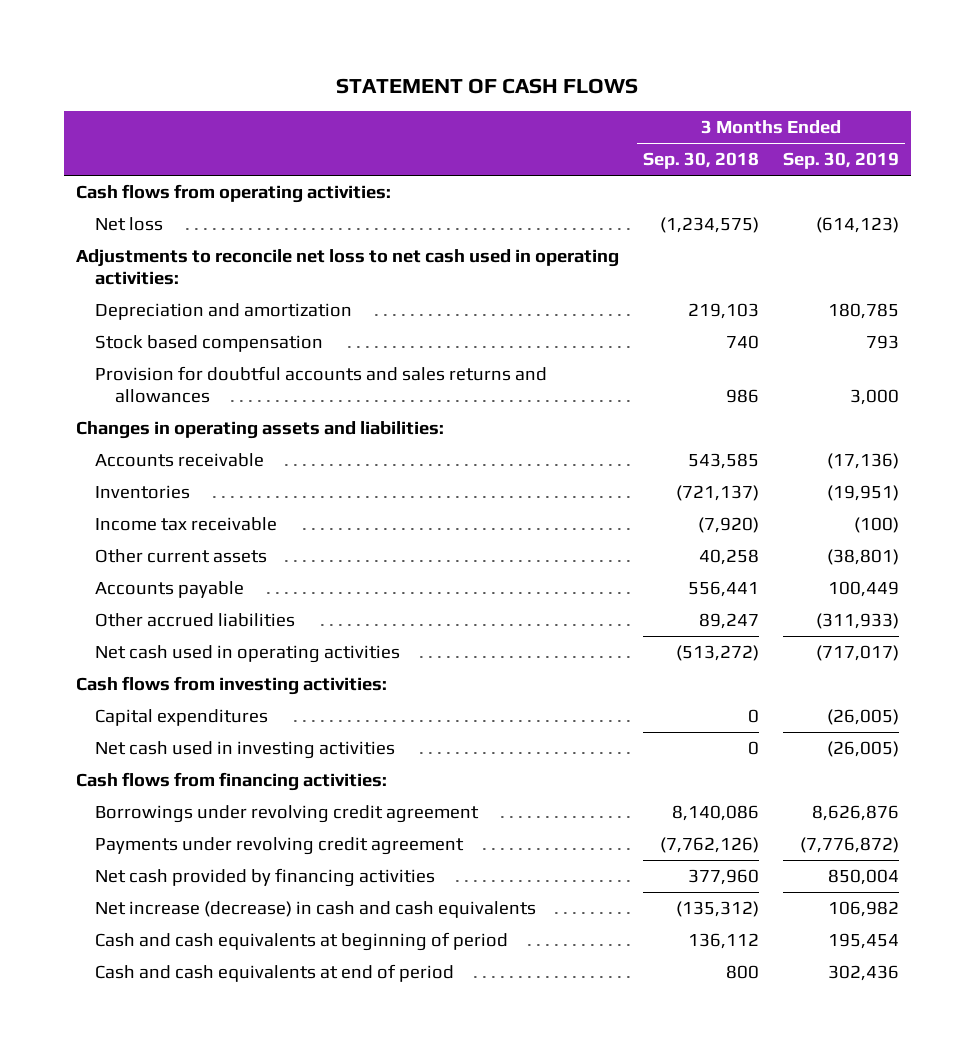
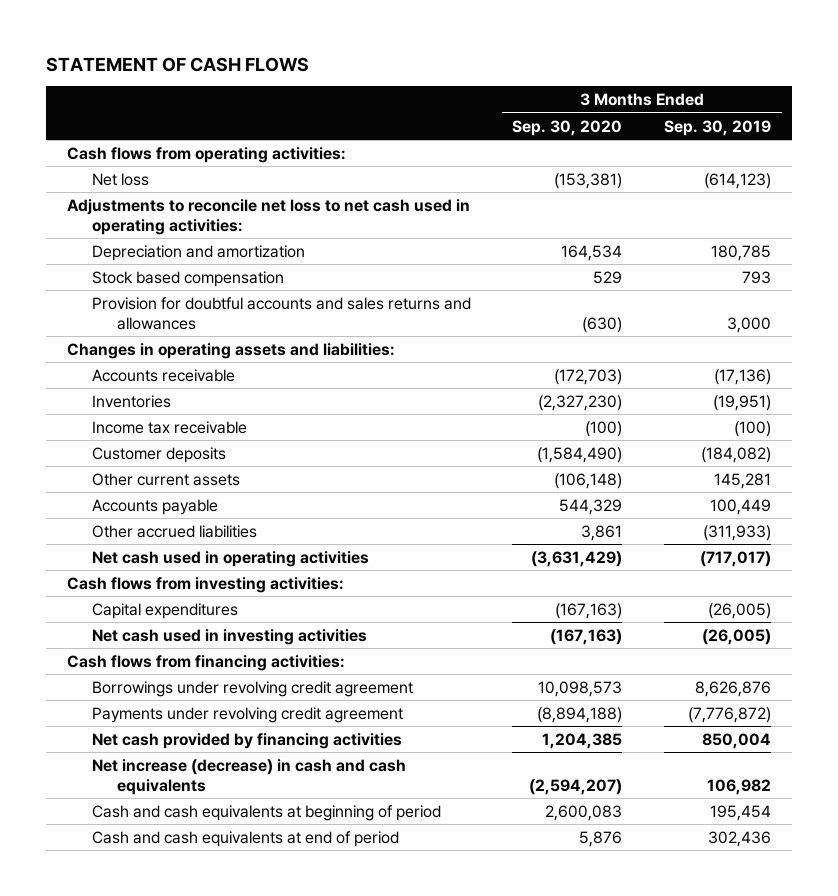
[642,152,759,170] Sep. 30, 2018 -> none
none -> [512,119,623,136] Sep. 30, 2020
none -> [91,446,226,463] Customer deposits
[826,549,899,566] (38,801) -> [714,472,772,489] 145,281

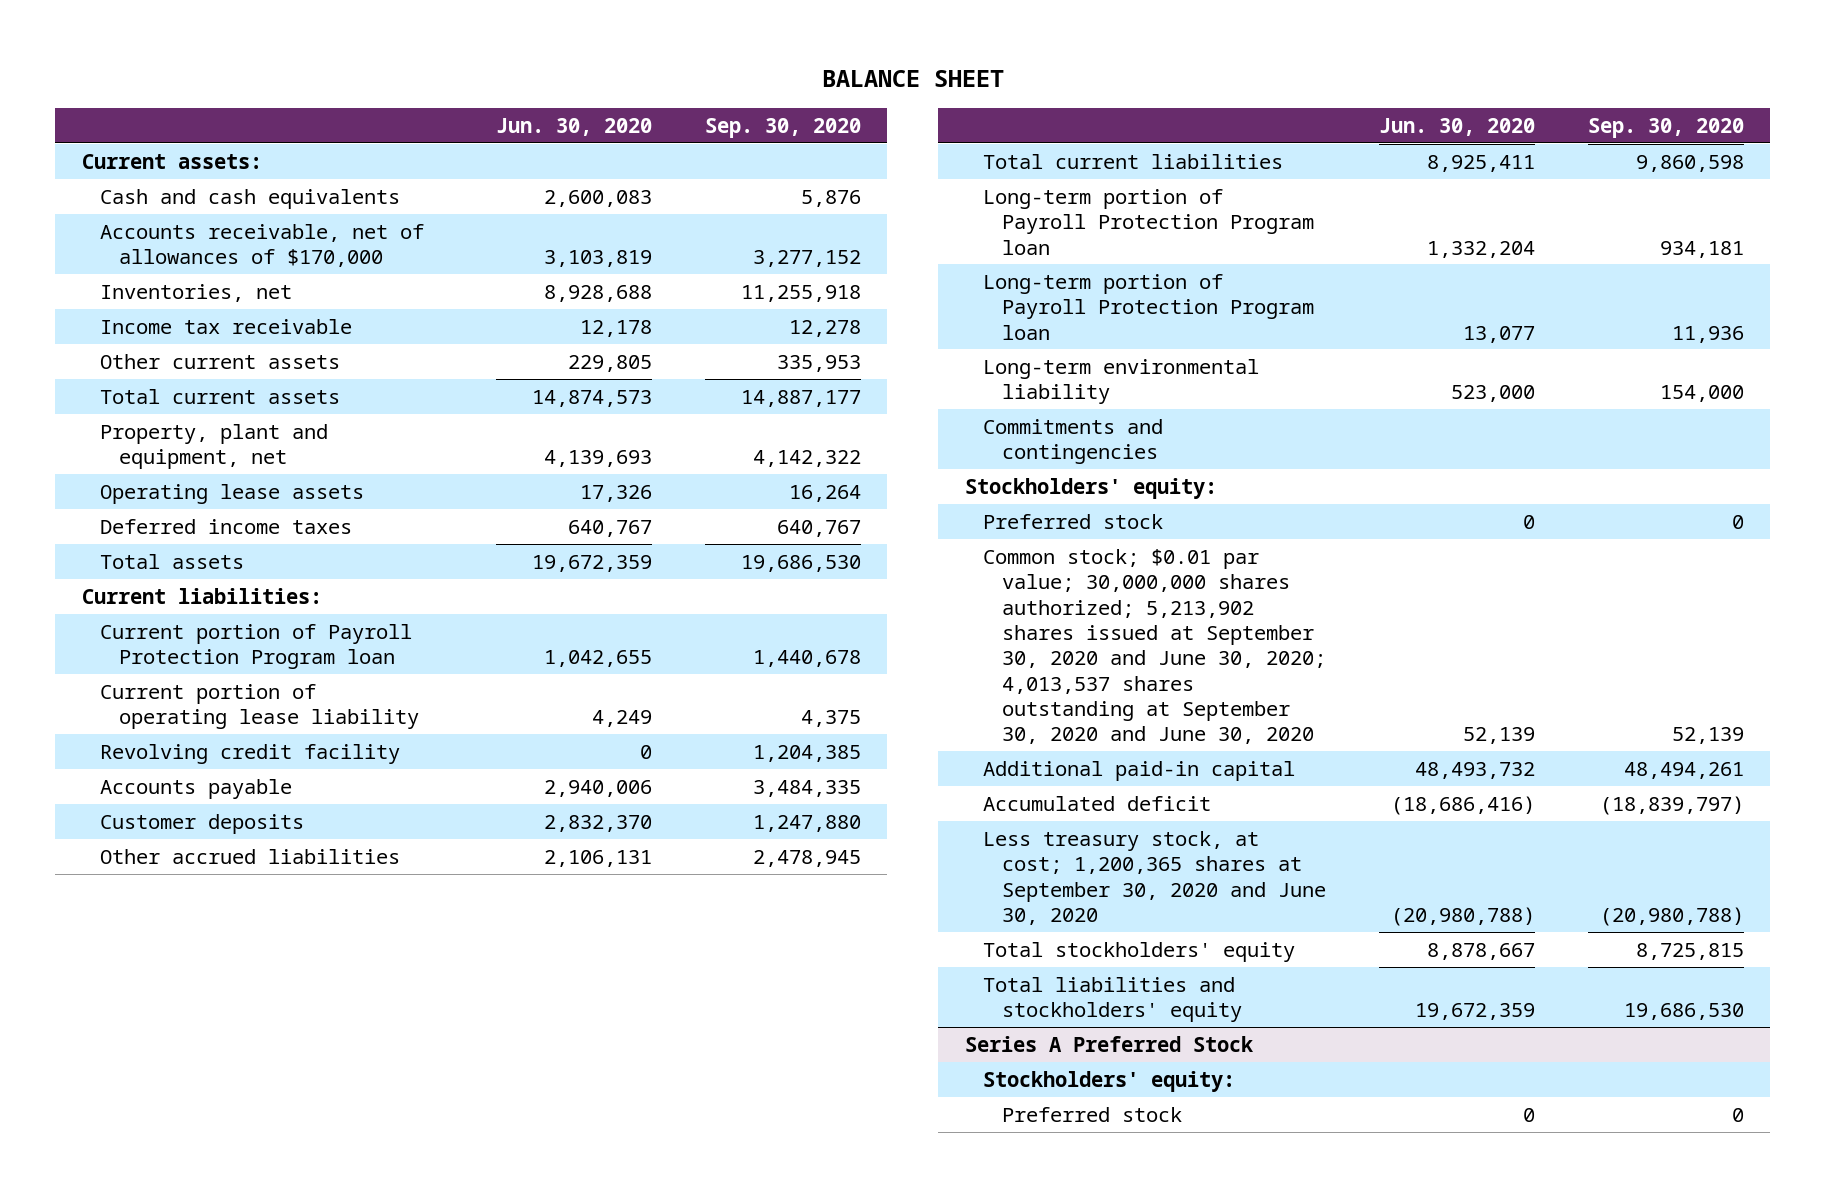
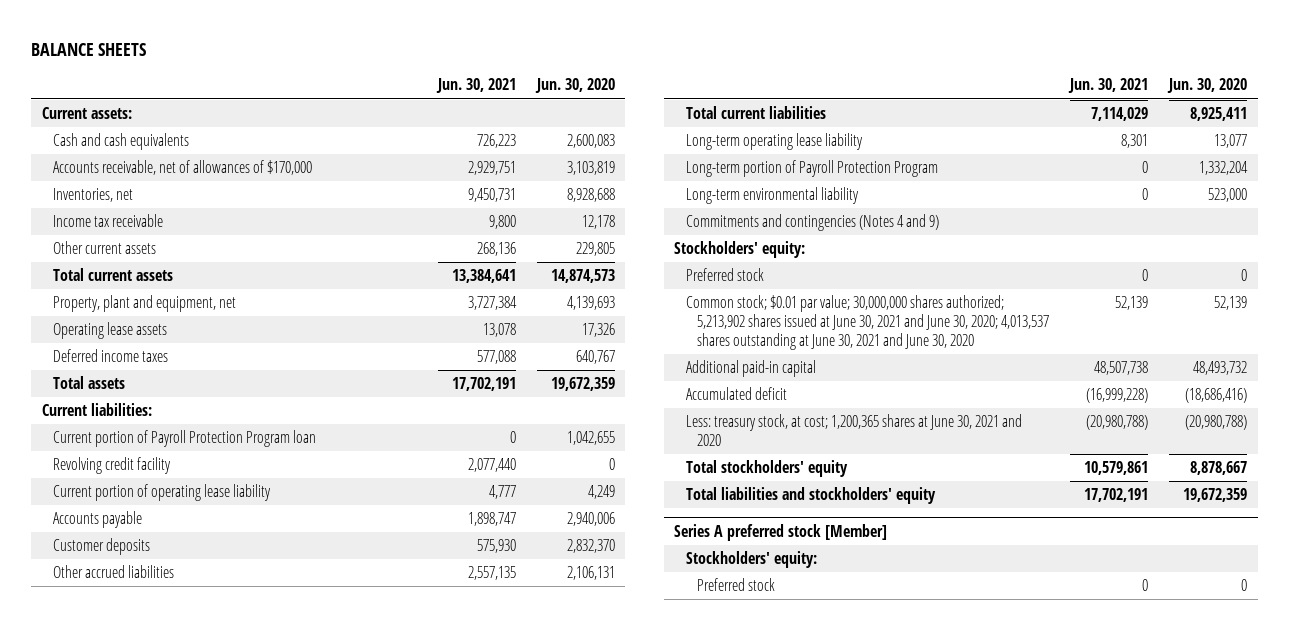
[821,70,1004,88] BALANCE SHEET -> [31,42,147,56] BALANCE SHEETS
[704,117,861,138] Sep. 30, 2020 -> none
none -> [435,78,516,94] Jun. 30, 2021
[100,683,419,730] Current portion of operating lease liability -> [53,484,272,502] Current portion of operating lease liability
[983,188,1314,255] Long-term portion of Payroll Protection Program loan -> none
none -> [685,133,863,151] Long-term operating lease liability
[983,273,1314,340] Long-term portion of Payroll Protection Program loan -> [685,160,938,178] Long-term portion of Payroll Protection Program
[1462,325,1535,343] 13,077 -> [1199,161,1249,176] 1,332,204
[983,418,1164,465] Commitments and contingencies -> [685,214,939,232] Commitments and contingencies (Notes 4 and 9)
[983,548,1326,745] Common stock; $0.01 par value; 30,000,000 shares authorized; 5,213,902 shares issued at September 30, 2020 and June 30, 2020; 4,013,537 shares outstanding at September 30, 2020 and June 30, 2020 -> [685,295,1050,351] Common stock; $0.01 par value; 30,000,000 shares authorized; 5,213,902 shares issued at June 30, 2021 and June 30, 2020; 4,013,537 shares outstanding at June 30, 2021 and June 30, 2020
[983,830,1326,925] Less treasury stock, at cost; 1,200,365 shares at September 30, 2020 and June 30, 2020 -> [685,414,1022,447] Less: treasury stock, at cost; 1,200,365 shares at June 30, 2021 and 2020
[964,1035,1253,1052] Series A Preferred Stock -> [674,523,888,541] Series A preferred stock [Member]

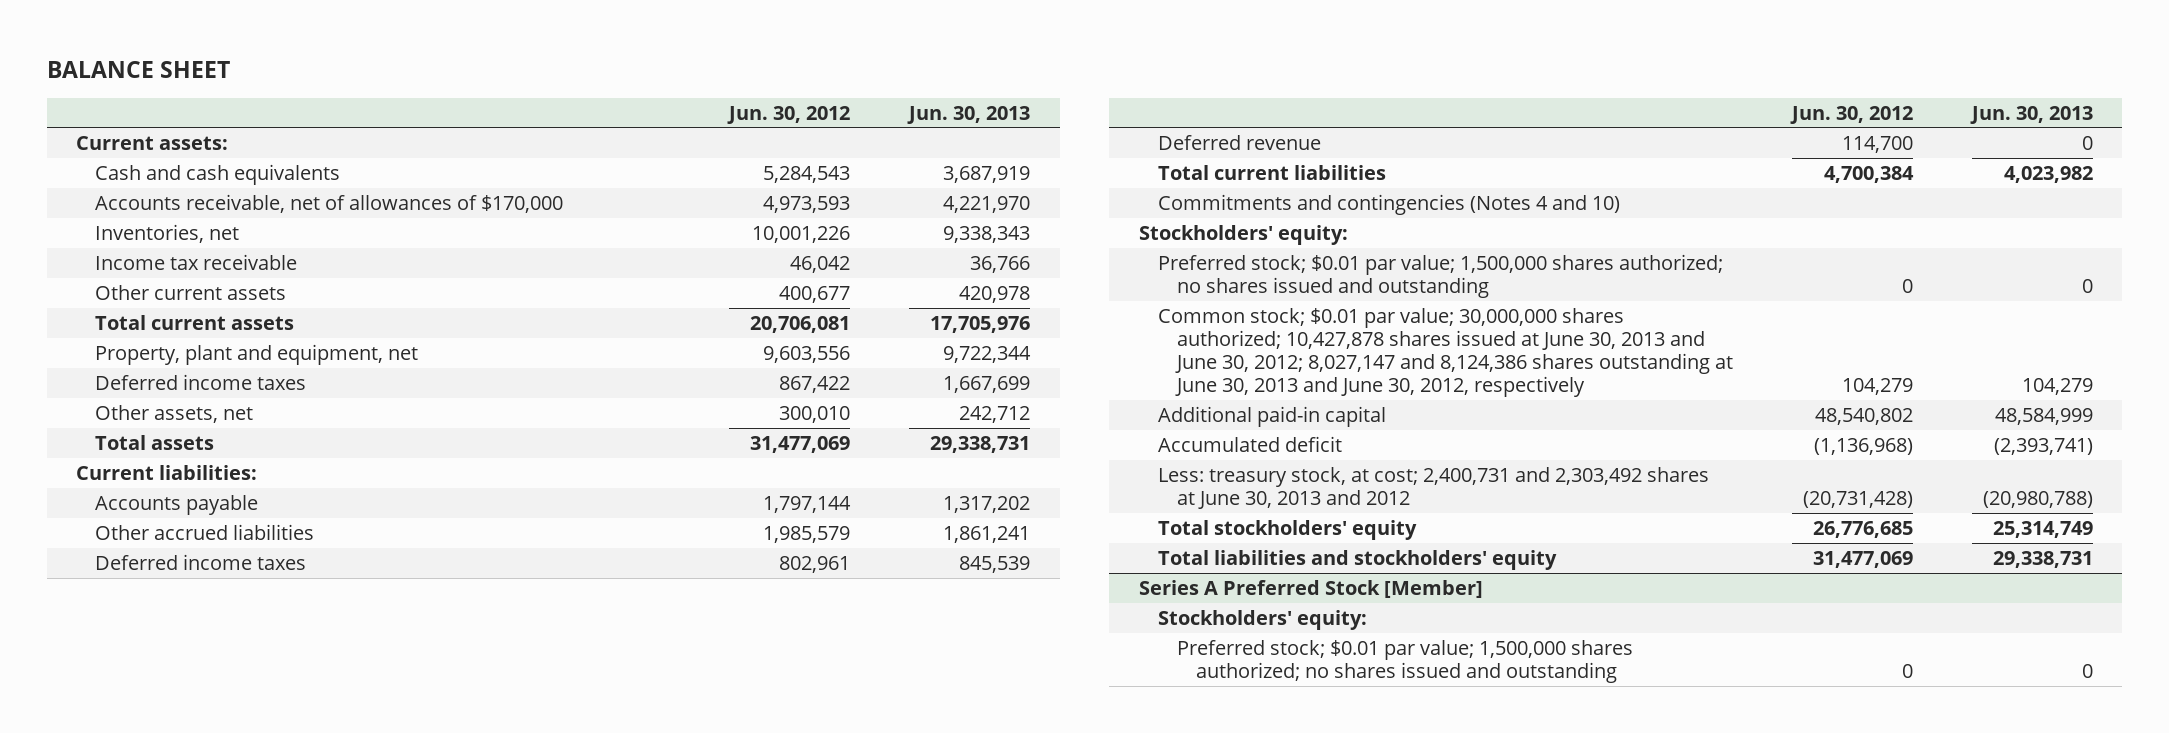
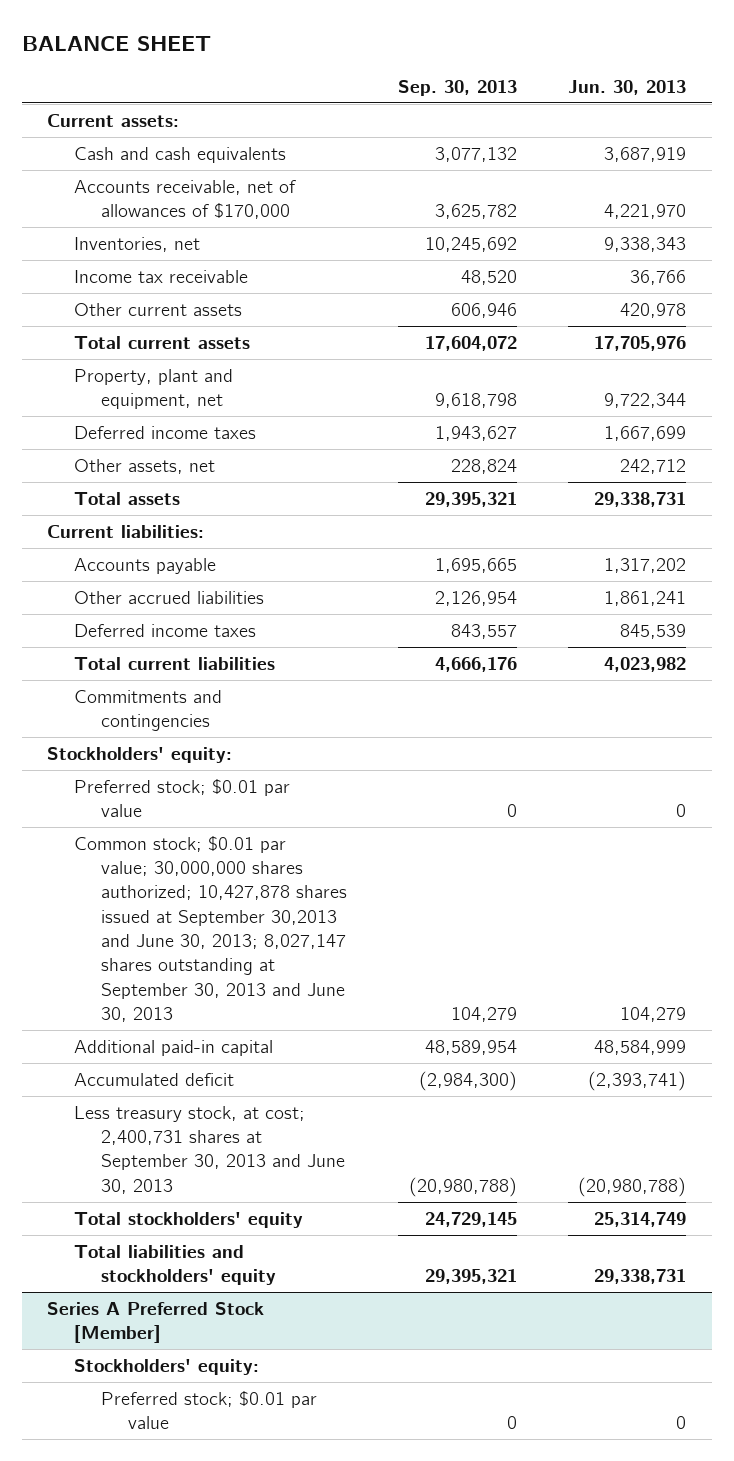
[727,105,851,124] Jun. 30, 2012 -> none
none -> [398,79,518,96] Sep. 30, 2013
[1157,134,1321,150] Deferred revenue -> none
[1157,193,1620,215] Commitments and contingencies (Notes 4 and 10) -> [74,689,223,732] Commitments and contingencies
[1157,253,1723,298] Preferred stock; $0.01 par value; 1,500,000 shares authorized; no shares issued and outstanding -> [74,778,291,818] Preferred stock; $0.01 par value
[1157,307,1734,397] Common stock; $0.01 par value; 30,000,000 shares authorized; 10,427,878 shares issued at June 30, 2013 and June 30, 2012; 8,027,147 and 8,124,386 shares outstanding at June 30, 2013 and June 30, 2012, respectively -> [74,835,348,1022] Common stock; $0.01 par value; 30,000,000 shares authorized; 10,427,878 shares issued at September 30,2013 and June 30, 2013; 8,027,147 shares outstanding at September 30, 2013 and June 30, 2013
[1157,466,1709,509] Less: treasury stock, at cost; 2,400,731 and 2,303,492 shares at June 30, 2013 and 2012 -> [74,1105,346,1194] Less treasury stock, at cost; 2,400,731 shares at September 30, 2013 and June 30, 2013
[1177,639,1634,683] Preferred stock; $0.01 par value; 1,500,000 shares authorized; no shares issued and outstanding -> [101,1390,318,1430] Preferred stock; $0.01 par value

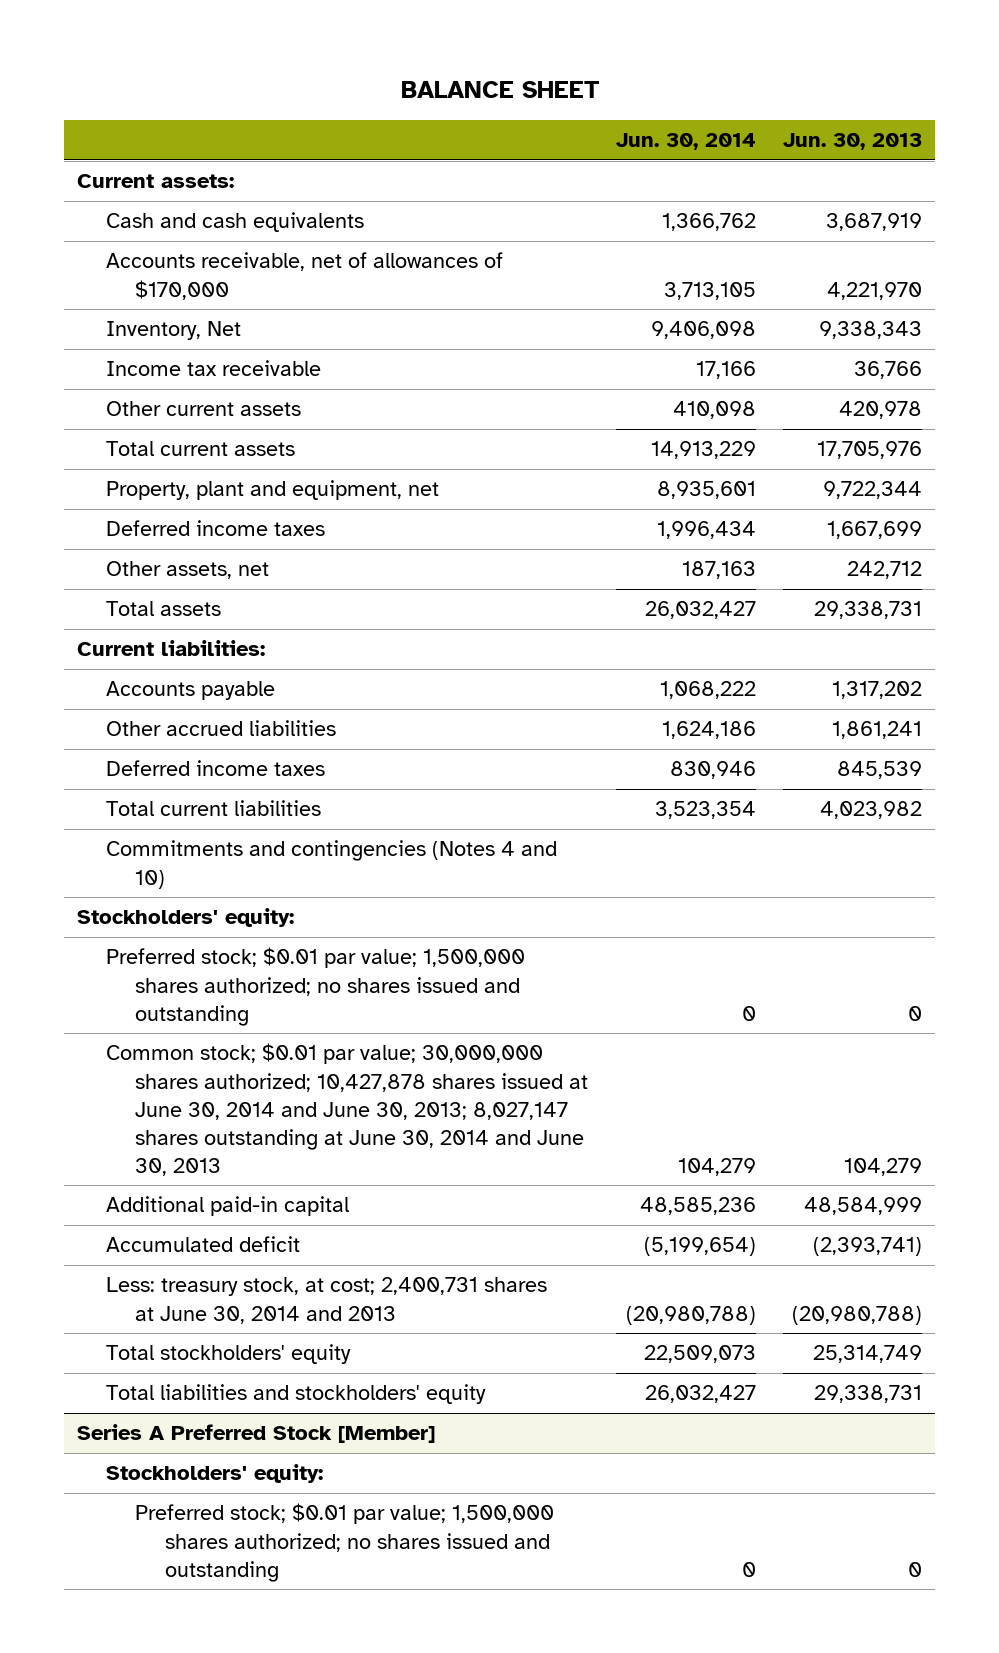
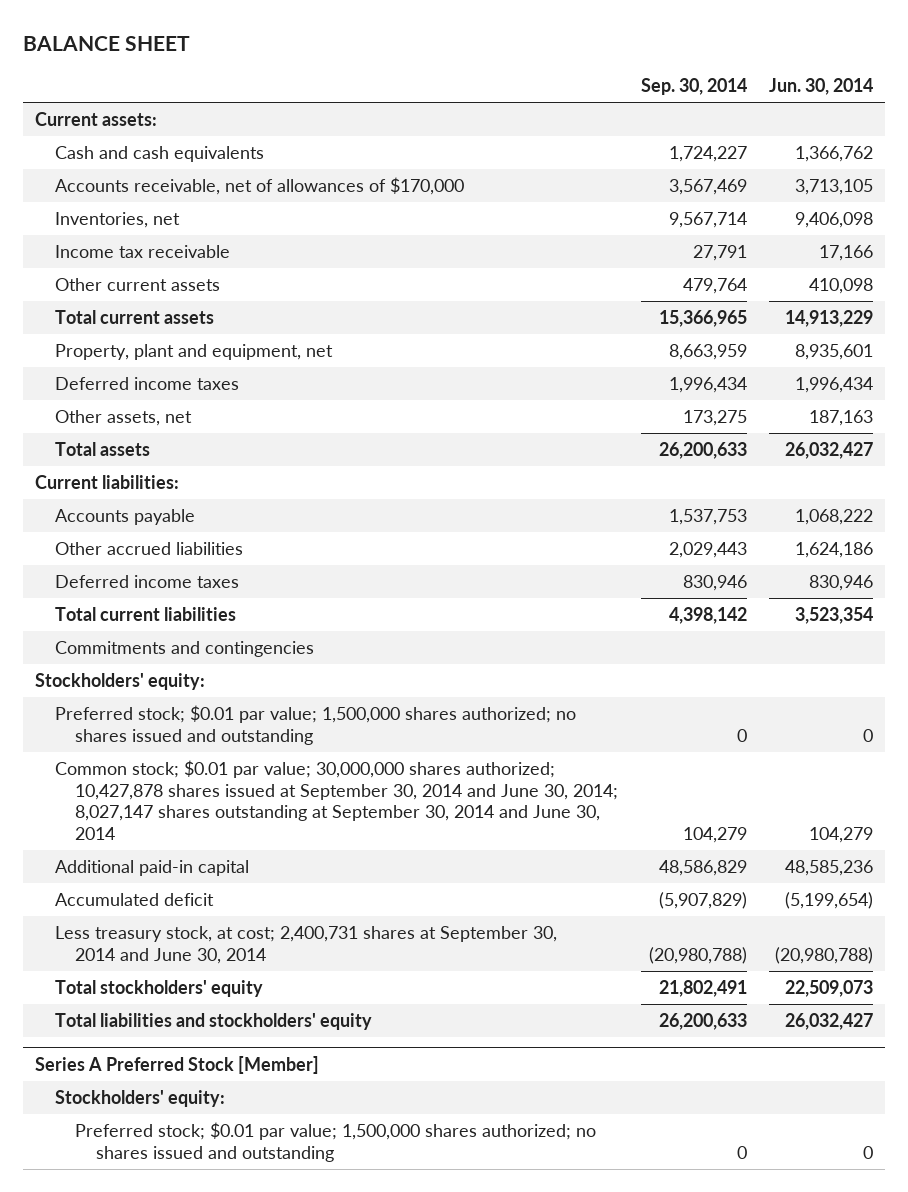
[782,133,922,151] Jun. 30, 2013 -> none
none -> [640,78,747,96] Sep. 30, 2014
[106,321,242,341] Inventory, Net -> [54,211,180,228] Inventories, net
[106,840,558,889] Commitments and contingencies (Notes 4 and 10) -> [54,640,314,657] Commitments and contingencies
[106,1043,589,1176] Common stock; $0.01 par value; 30,000,000 shares authorized; 10,427,878 shares issued at June 30, 2014 and June 30, 2013; 8,027,147 shares outstanding at June 30, 2014 and June 30, 2013 -> [54,759,619,841] Common stock; $0.01 par value; 30,000,000 shares authorized; 10,427,878 shares issued at September 30, 2014 and June 30, 2014; 8,027,147 shares outstanding at September 30, 2014 and June 30, 2014
[106,1277,548,1324] Less: treasury stock, at cost; 2,400,731 shares at June 30, 2014 and 2013 -> [54,925,557,964] Less treasury stock, at cost; 2,400,731 shares at September 30, 2014 and June 30, 2014

